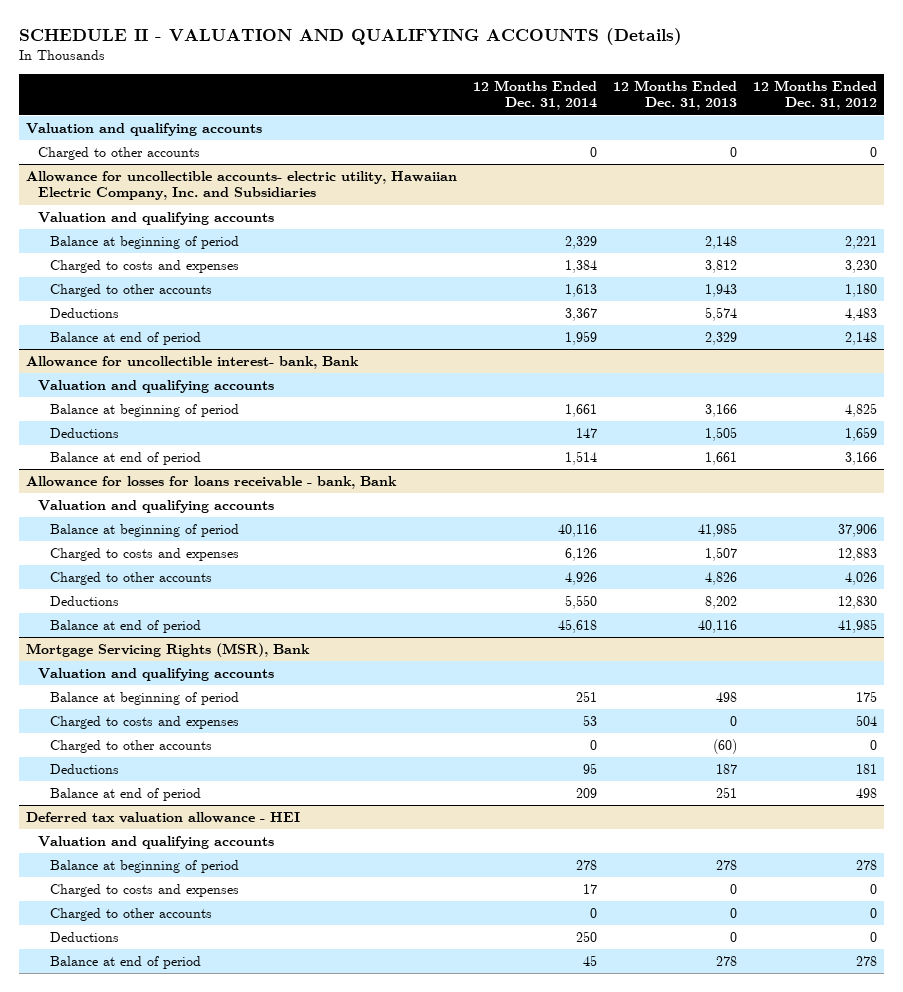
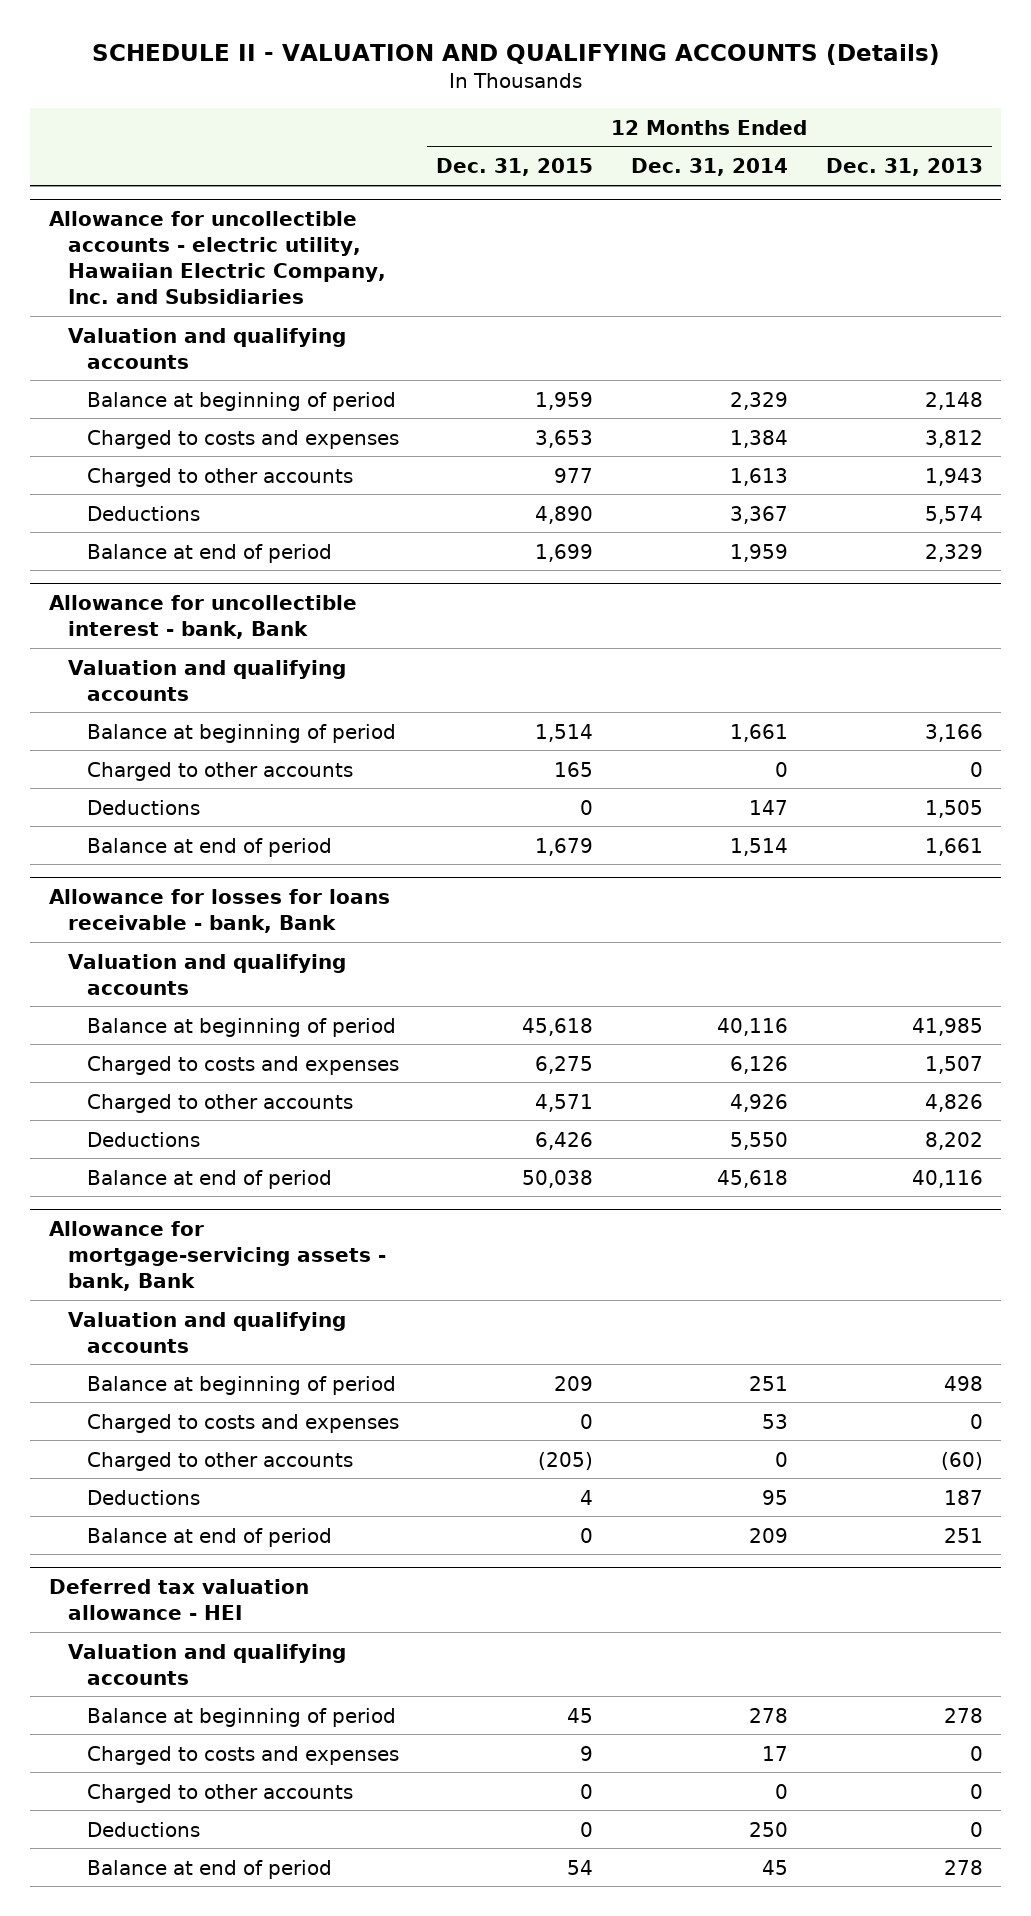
[752,79,877,111] 12 Months Ended Dec. 31, 2012 -> none
none -> [436,158,594,177] Dec. 31, 2015
[26,123,263,137] Valuation and qualifying accounts -> none
[38,147,201,161] Charged to other accounts -> none
[26,171,458,201] Allowance for uncollectible accounts- electric utility, Hawaiian Electric Company, Inc. and Subsidiaries -> [48,210,386,304] Allowance for uncollectible accounts - electric utility, Hawaiian Electric Company, Inc. and Subsidiaries
[26,356,360,370] Allowance for uncollectible interest- bank, Bank -> [48,594,357,639] Allowance for uncollectible interest - bank, Bank
none -> [86,761,353,781] Charged to other accounts
[26,643,311,658] Mortgage Servicing Rights (MSR), Bank -> none
none -> [48,1220,386,1291] Allowance for mortgage-servicing assets - bank, Bank

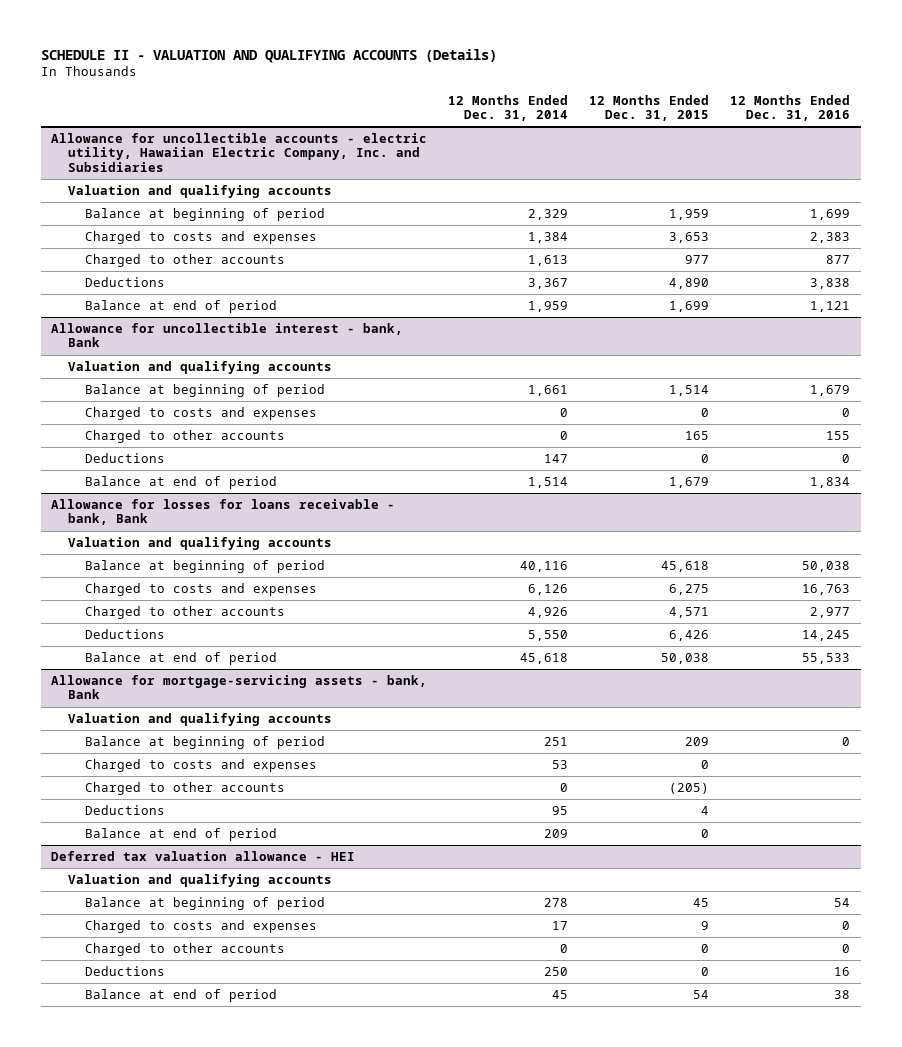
[825,158,983,177] Dec. 31, 2013 -> none
none -> [730,94,851,122] 12 Months Ended Dec. 31, 2016
none -> [84,406,317,420] Charged to costs and expenses

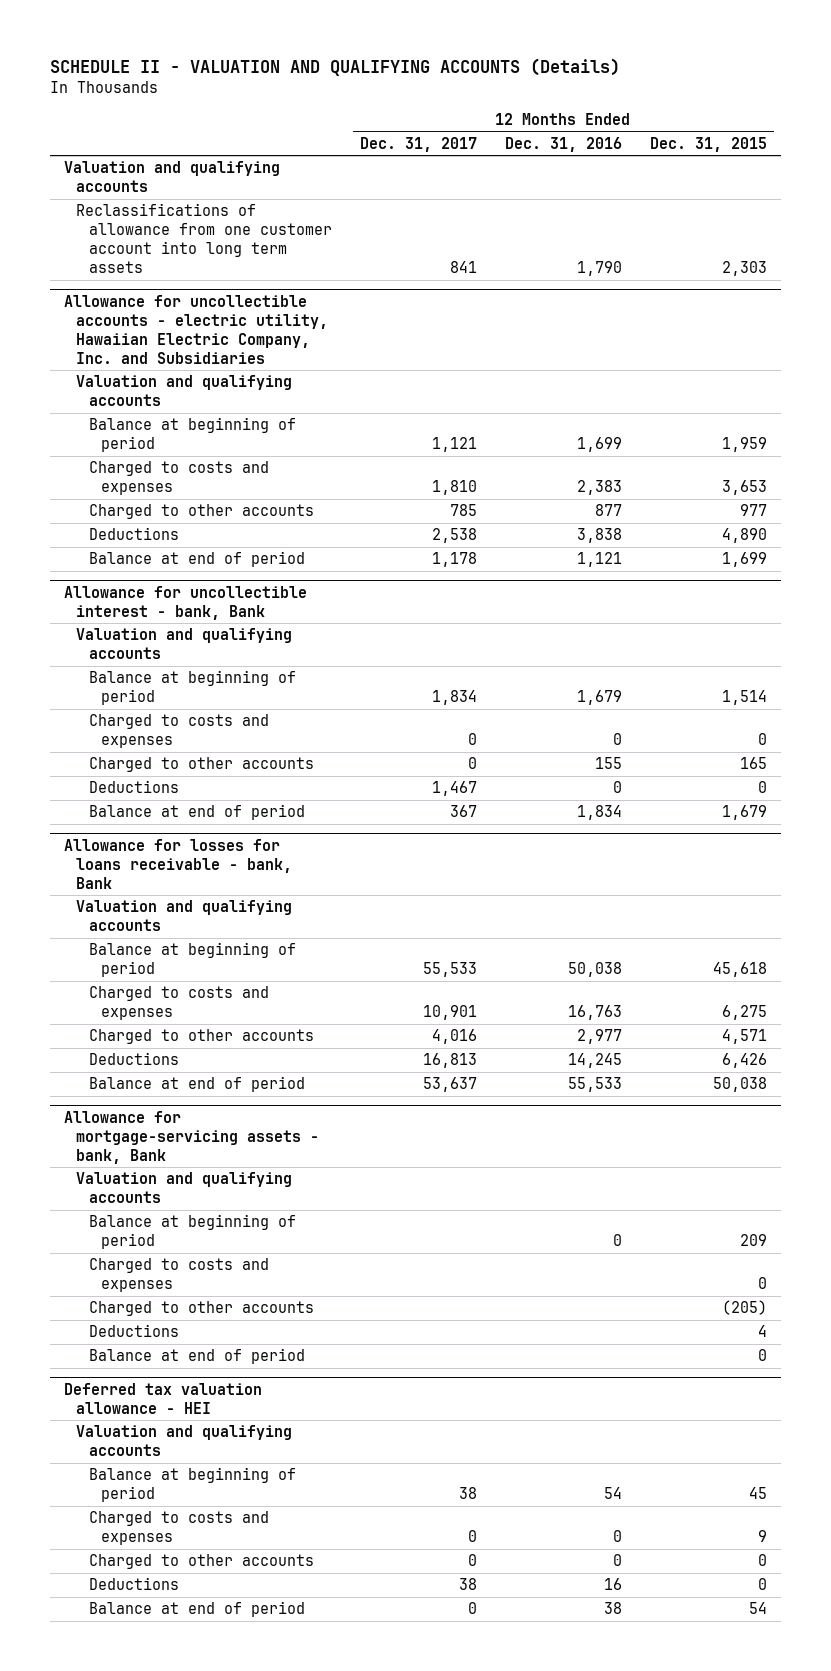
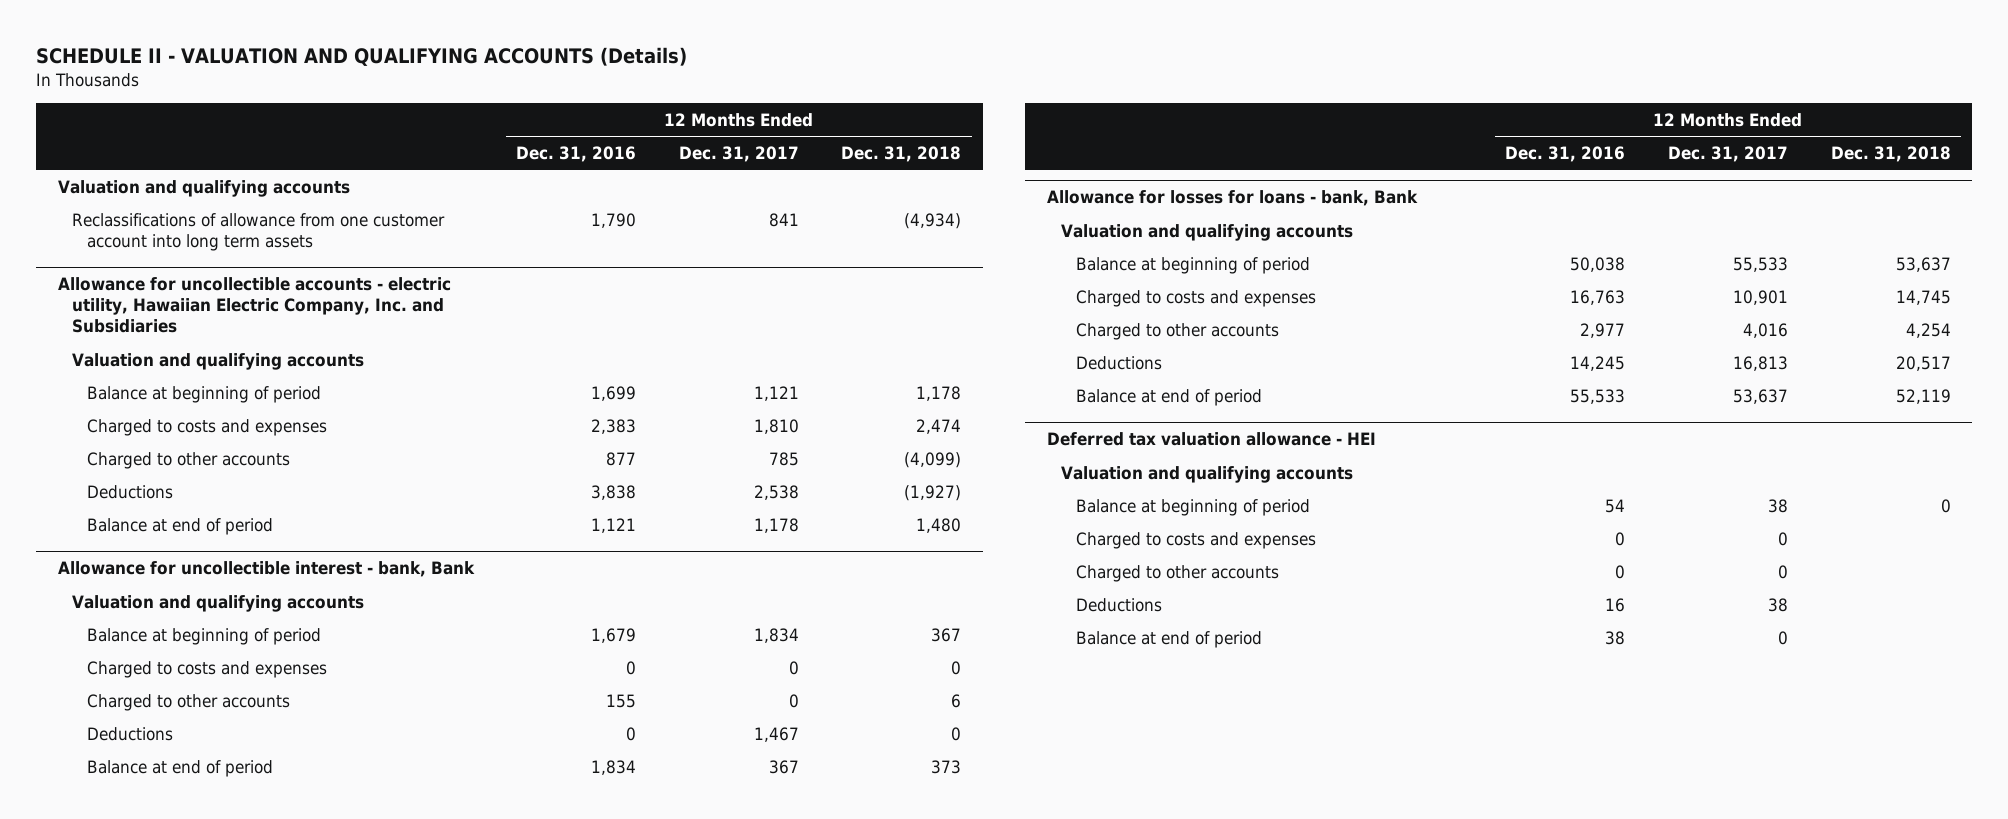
[650,136,768,152] Dec. 31, 2015 -> none
none -> [841,145,962,162] Dec. 31, 2018
[63,838,293,889] Allowance for losses for loans receivable - bank, Bank -> [1046,190,1418,207] Allowance for losses for loans - bank, Bank
[63,1110,320,1164] Allowance for mortgage-servicing assets - bank, Bank -> none
[76,1172,293,1204] Valuation and qualifying accounts -> none
[88,1214,296,1250] Balance at beginning of period -> none
[88,1258,269,1293] Charged to costs and expenses -> none
[88,1301,314,1317] Charged to other accounts -> none
[88,1324,179,1338] Deductions -> none
[88,1348,305,1365] Balance at end of period -> none

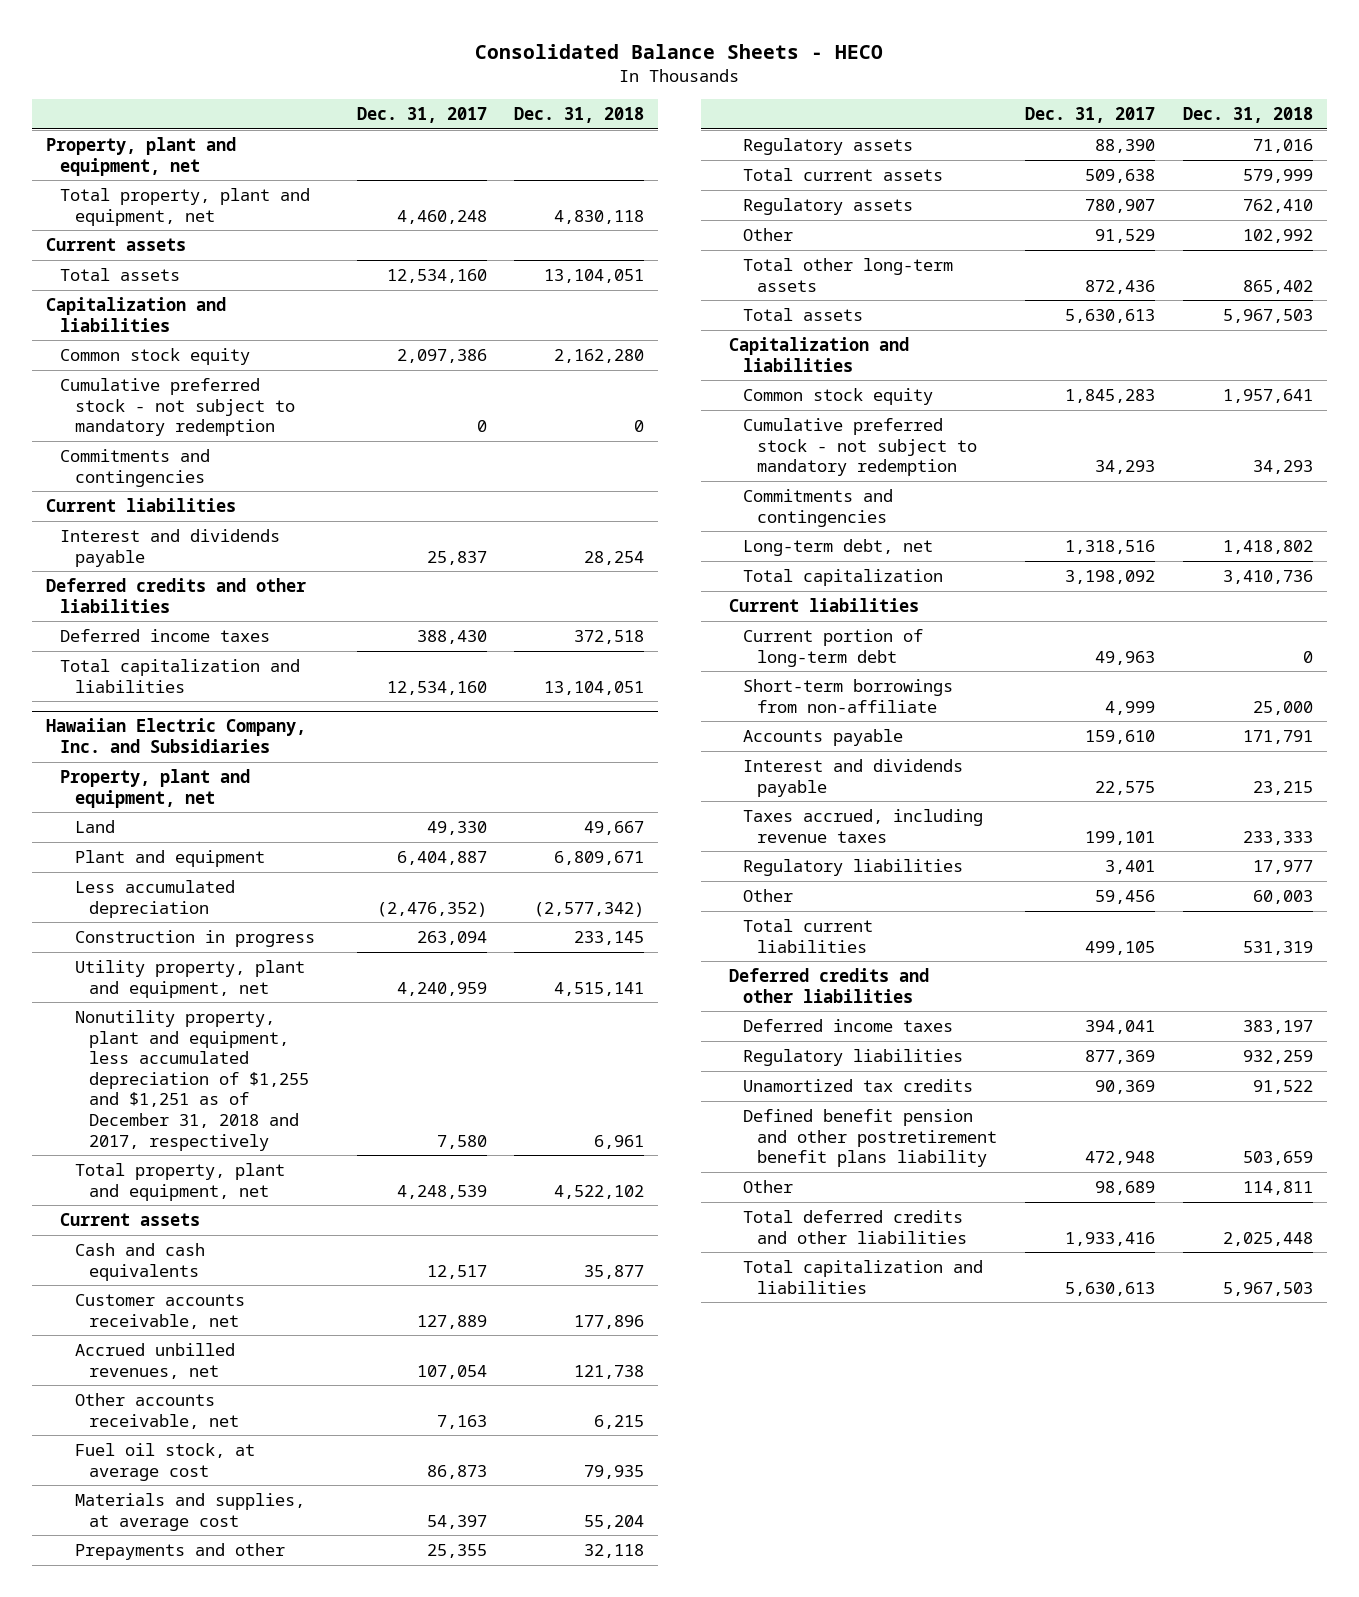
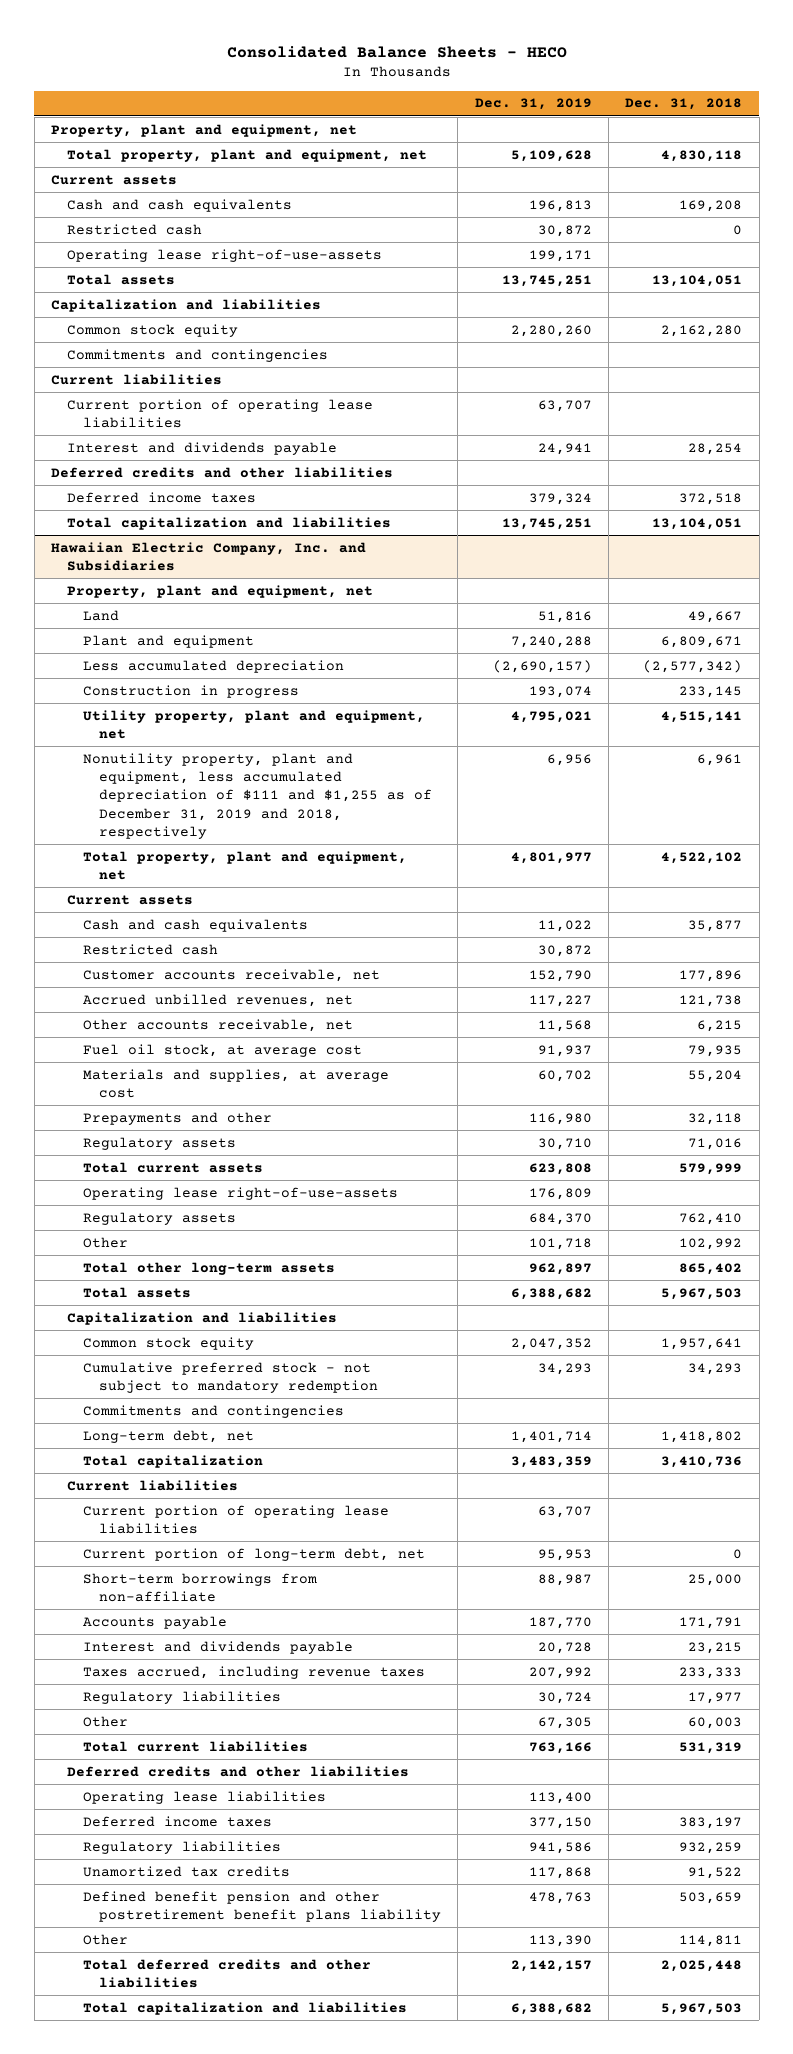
[356,107,487,124] Dec. 31, 2017 -> none
none -> [474,98,592,111] Dec. 31, 2019
none -> [67,198,293,212] Cash and cash equivalents
none -> [67,223,203,235] Restricted cash
none -> [67,248,383,262] Operating lease right-of-use-assets
[60,377,295,437] Cumulative preferred stock - not subject to mandatory redemption -> none
none -> [67,398,374,429] Current portion of operating lease liabilities
[74,1009,309,1151] Nonutility property, plant and equipment, less accumulated depreciation of $1,255 and $1,251 as of December 31, 2018 and 2017, respectively -> [83,752,433,840] Nonutility property, plant and equipment, less accumulated depreciation of $111 and $1,255 as of December 31, 2019 and 2018, respectively
none -> [83,943,219,955] Restricted cash
none -> [83,1186,399,1200] Operating lease right-of-use-assets
none -> [83,1504,390,1535] Current portion of operating lease liabilities
[743,628,924,667] Current portion of long-term debt -> [83,1547,426,1561] Current portion of long-term debt, net
none -> [83,1790,327,1804] Operating lease liabilities

